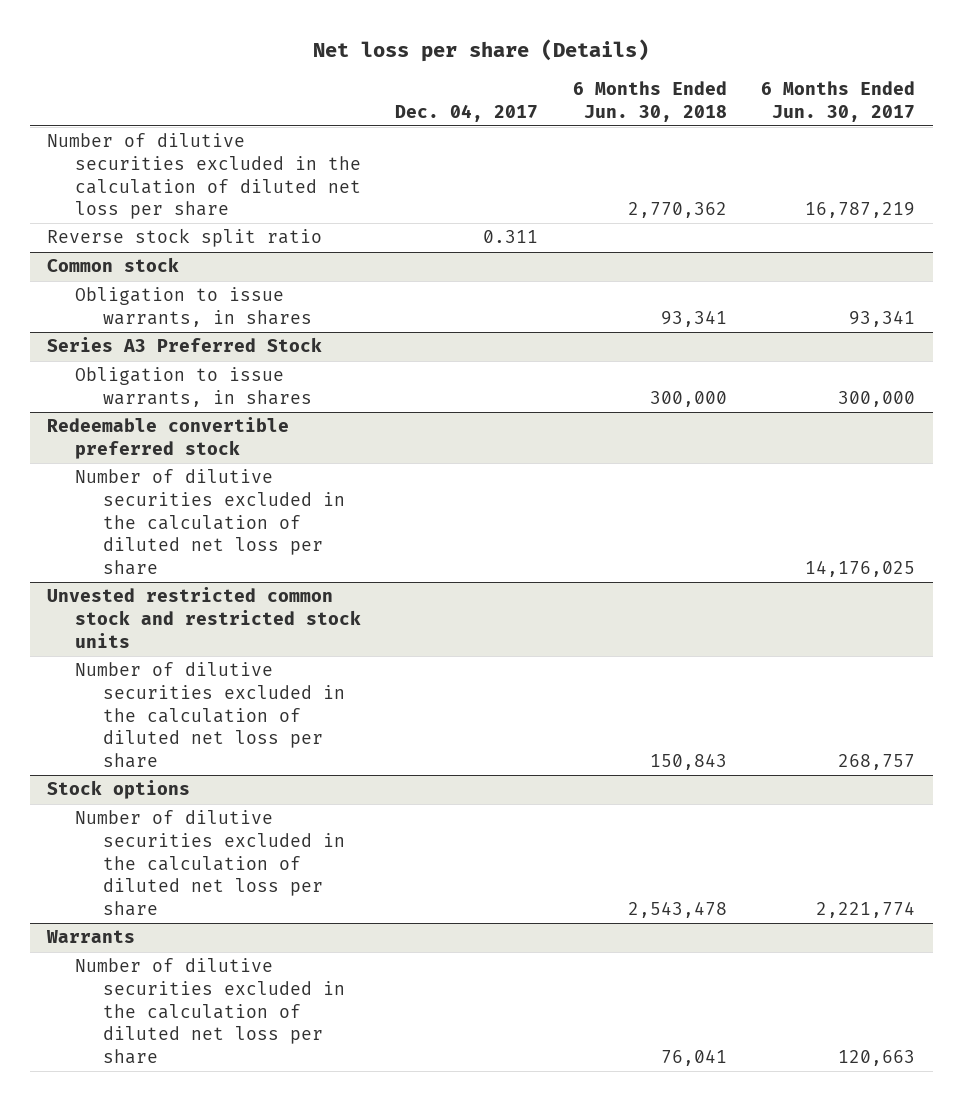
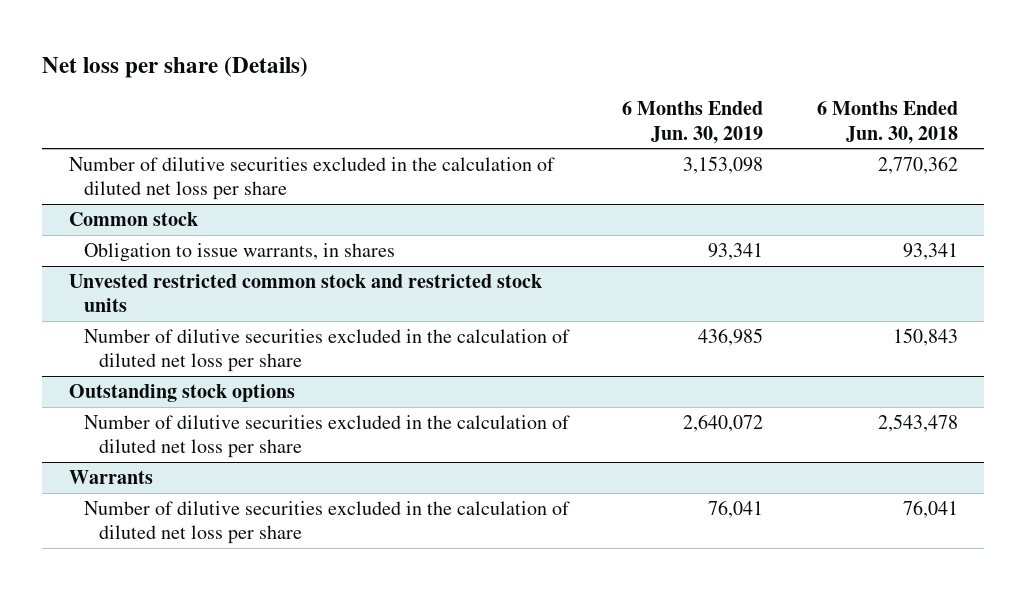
[395,103,539,122] Dec. 04, 2017 -> none
[761,81,916,122] 6 Months Ended Jun. 30, 2017 -> none
none -> [622,100,764,144] 6 Months Ended Jun. 30, 2019
[47,228,323,248] Reverse stock split ratio -> none
[47,337,323,353] Series A3 Preferred Stock -> none
[75,367,312,407] Obligation to issue warrants, in shares -> none
[47,417,290,459] Redeemable convertible preferred stock -> none
[75,469,345,575] Number of dilutive securities excluded in the calculation of diluted net loss per share -> none
[47,780,191,800] Stock options -> [68,383,295,402] Outstanding stock options

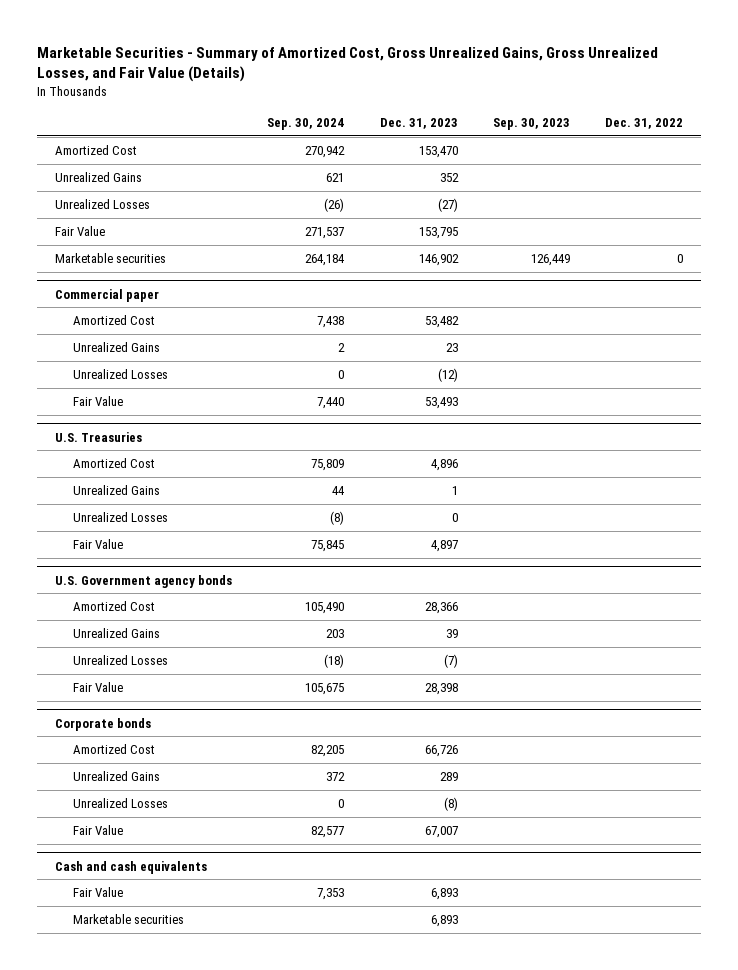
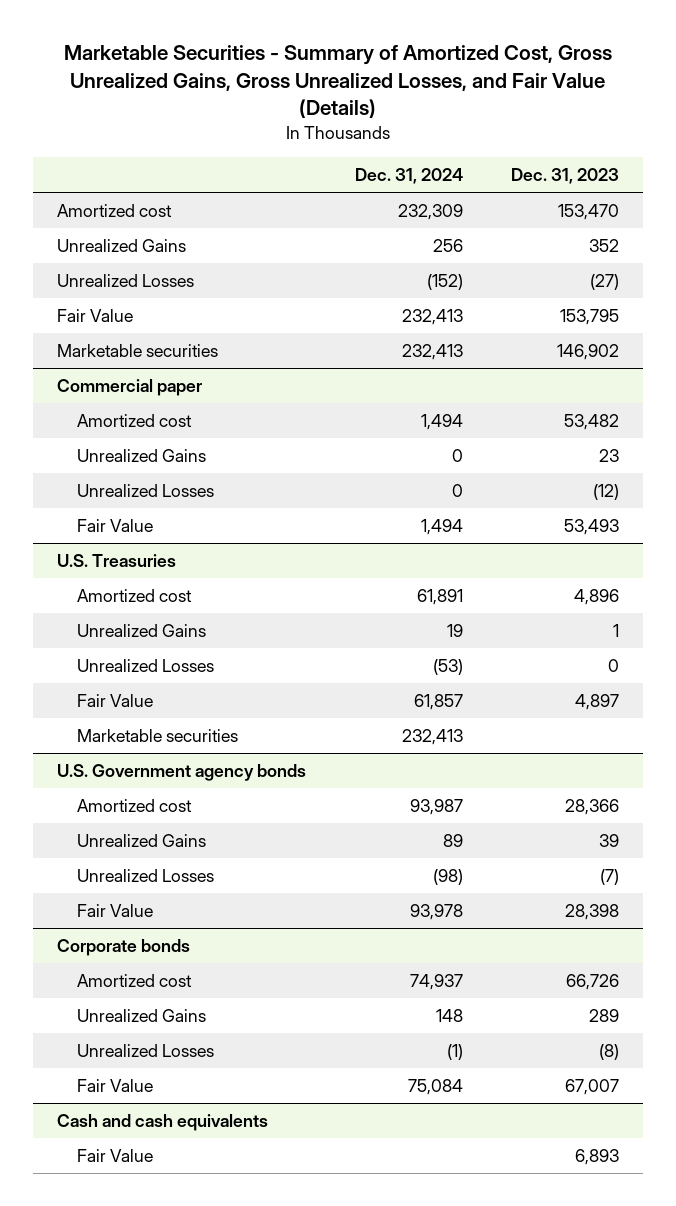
[267,118,345,131] Sep. 30, 2024 -> none
[492,118,570,131] Sep. 30, 2023 -> none
[605,118,684,130] Dec. 31, 2022 -> none
none -> [354,168,463,185] Dec. 31, 2024
[54,145,137,156] Amortized Cost -> [57,204,173,218] Amortized cost
[72,315,155,326] Amortized Cost -> [77,414,193,428] Amortized cost
[72,458,155,469] Amortized Cost -> [77,589,193,603] Amortized cost
none -> [77,729,239,743] Marketable securities
[72,601,155,612] Amortized Cost -> [77,799,193,813] Amortized cost
[72,744,155,755] Amortized Cost -> [77,974,193,988] Amortized cost
[72,914,184,925] Marketable securities -> none

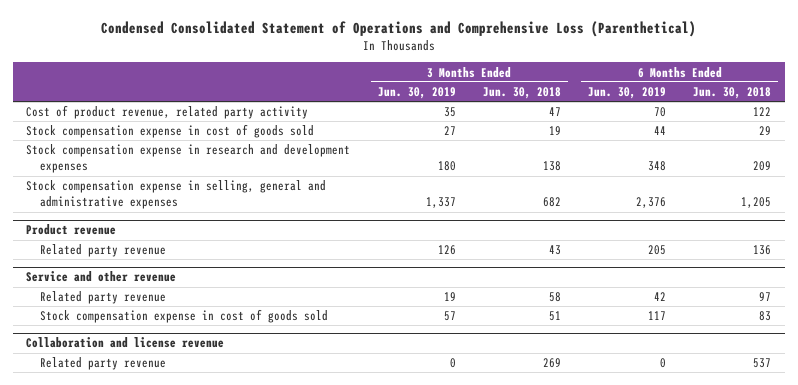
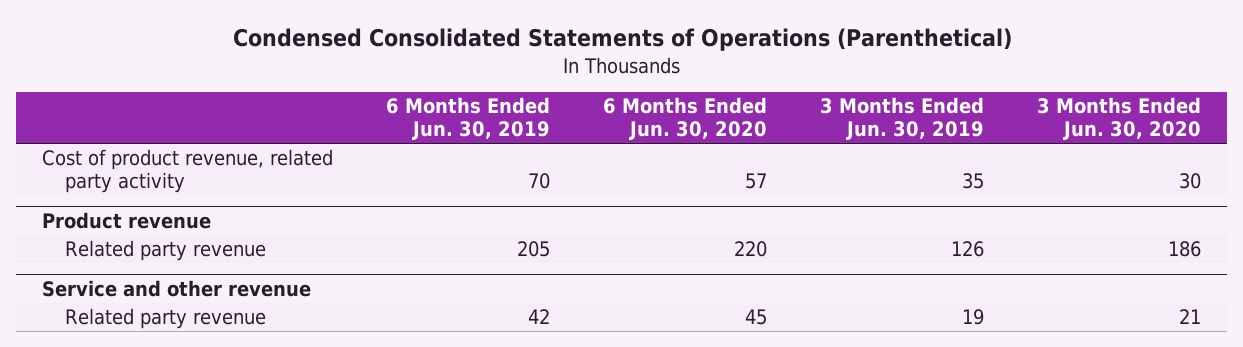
[100,20,696,37] Condensed Consolidated Statement of Operations and Comprehensive Loss (Parenthetical) -> [232,28,1012,52] Condensed Consolidated Statements of Operations (Parenthetical)
[482,87,561,100] Jun. 30, 2018 -> none
[693,87,772,100] Jun. 30, 2018 -> none
none -> [603,97,768,141] 6 Months Ended Jun. 30, 2020
none -> [1037,97,1202,141] 3 Months Ended Jun. 30, 2020
[26,124,315,139] Stock compensation expense in cost of goods sold -> none
[26,144,351,174] Stock compensation expense in research and development expenses -> none
[26,180,327,210] Stock compensation expense in selling, general and administrative expenses -> none
[40,309,329,324] Stock compensation expense in cost of goods sold -> none
[26,337,225,349] Collaboration and license revenue -> none
[40,357,167,371] Related party revenue -> none

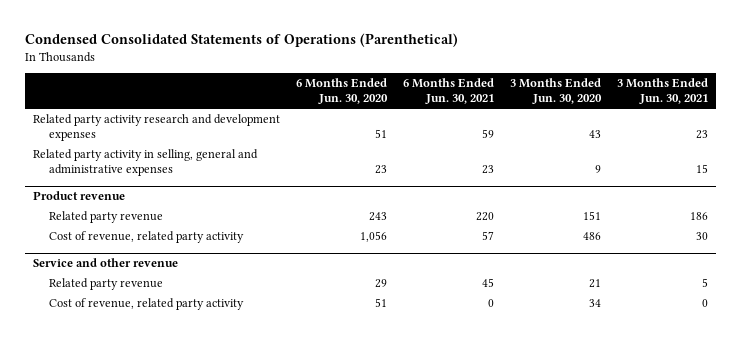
[386,97,551,141] 6 Months Ended Jun. 30, 2019 -> none
[820,97,985,141] 3 Months Ended Jun. 30, 2019 -> none
none -> [402,78,494,105] 6 Months Ended Jun. 30, 2021
none -> [617,78,709,105] 3 Months Ended Jun. 30, 2021
[42,149,334,194] Cost of product revenue, related party activity -> none
none -> [32,113,280,142] Related party activity research and development expenses
none -> [32,148,258,177] Related party activity in selling, general and administrative expenses
[734,241,768,258] 220 -> [368,211,387,221] 243
[1168,241,1202,258] 186 -> [583,210,602,220] 151
none -> [49,230,245,243] Cost of revenue, related party activity
[745,309,768,326] 45 -> [374,278,387,288] 29
none -> [49,297,245,310] Cost of revenue, related party activity

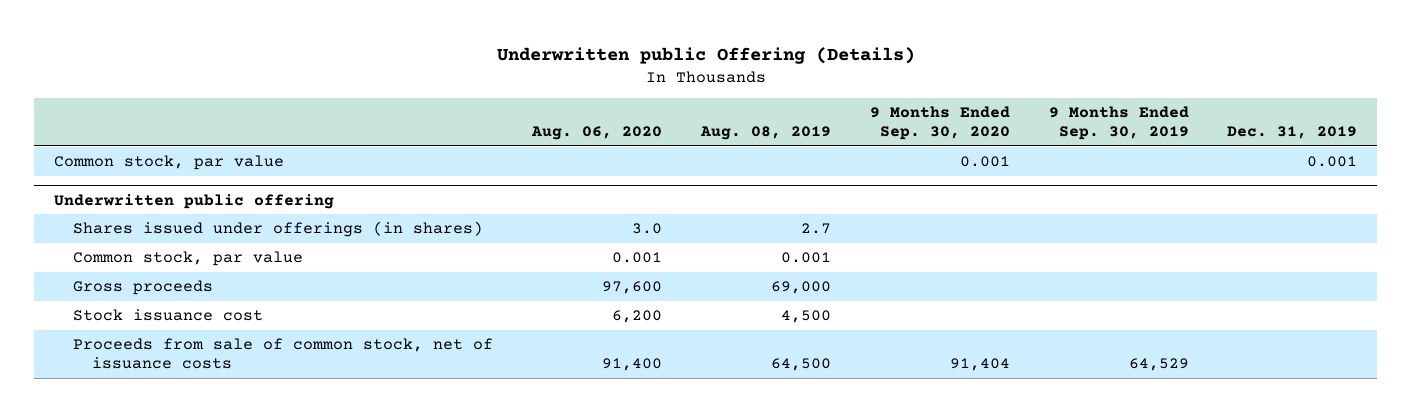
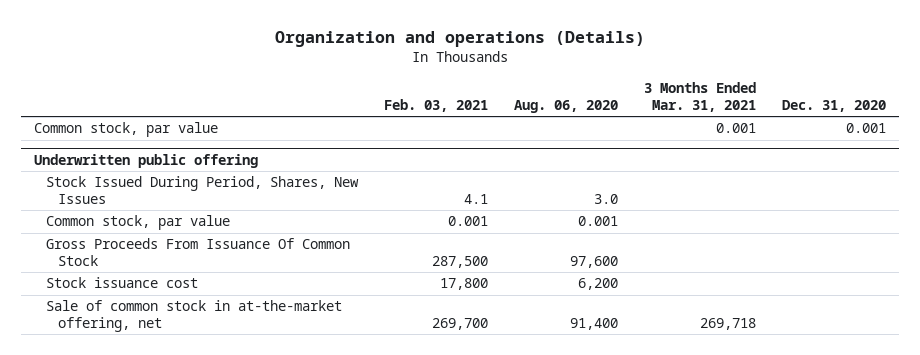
[496,46,915,64] Underwritten public Offering (Details) -> [274,31,645,48] Organization and operations (Details)
[699,126,831,141] Aug. 08, 2019 -> none
[869,106,1010,141] 9 Months Ended Sep. 30, 2020 -> none
[1048,106,1189,141] 9 Months Ended Sep. 30, 2019 -> none
[1227,126,1358,140] Dec. 31, 2019 -> none
none -> [384,98,489,112] Feb. 03, 2021
none -> [643,82,756,112] 3 Months Ended Mar. 31, 2021
none -> [781,99,886,112] Dec. 31, 2020
[72,221,483,238] Shares issued under offerings (in shares) -> [46,176,360,205] Stock Issued During Period, Shares, New Issues
[72,280,213,296] Gross proceeds -> [46,238,351,267] Gross Proceeds From Issuance Of Common Stock
[72,338,493,370] Proceeds from sale of common stock, net of issuance costs -> [46,300,343,333] Sale of common stock in at-the-market offering, net

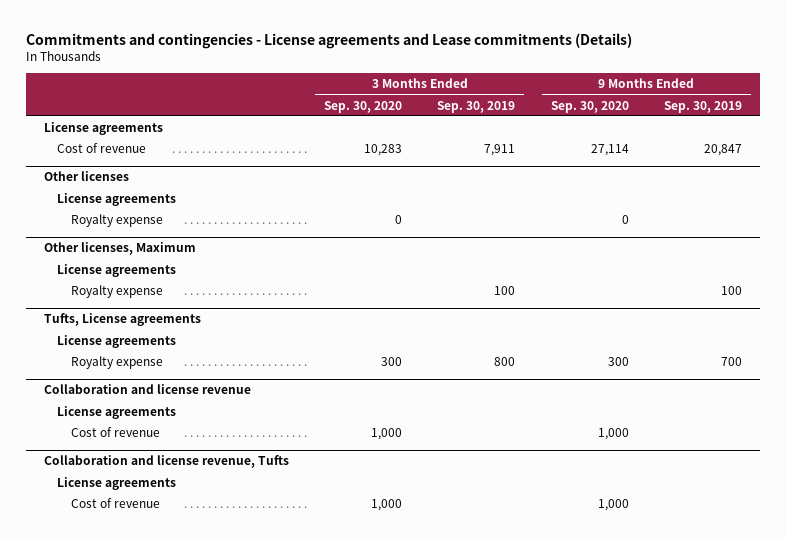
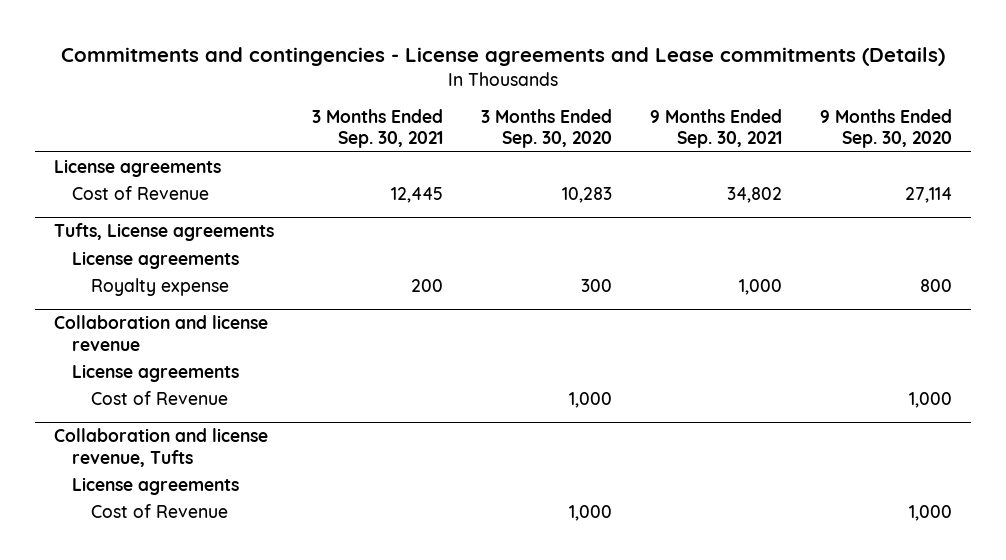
[437,100,516,113] Sep. 30, 2019 -> none
[663,100,742,113] Sep. 30, 2019 -> none
none -> [311,109,443,149] 3 Months Ended Sep. 30, 2021
none -> [650,109,783,149] 9 Months Ended Sep. 30, 2021
[43,171,129,182] Other licenses -> none
[57,193,177,207] License agreements -> none
[70,214,163,228] Royalty expense -> none
[43,242,196,256] Other licenses, Maximum -> none
[57,264,177,278] License agreements -> none
[70,285,163,299] Royalty expense -> none
[57,143,147,154] Cost of revenue -> [72,185,210,200] Cost of Revenue
[607,357,629,367] 300 -> [920,278,953,292] 800
[70,427,160,438] Cost of revenue -> [90,390,228,405] Cost of Revenue
[70,498,160,509] Cost of revenue -> [90,503,228,518] Cost of Revenue

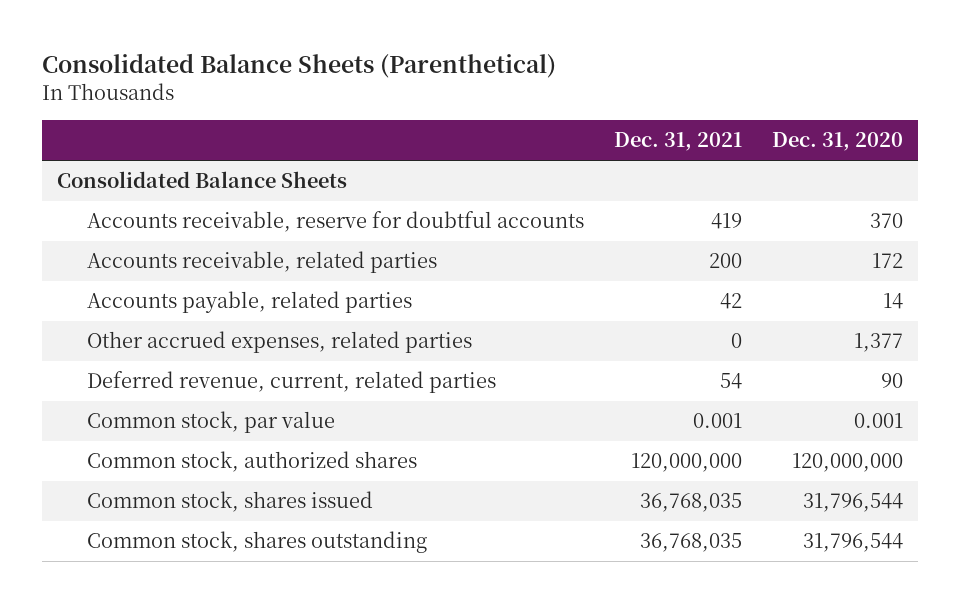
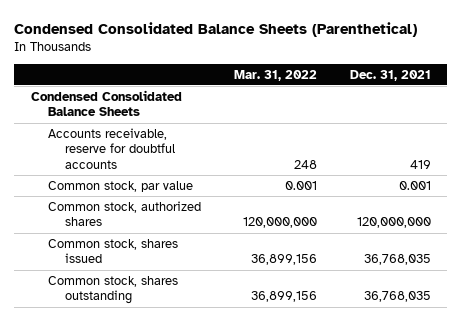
[42,53,557,79] Consolidated Balance Sheets (Parenthetical) -> [14,21,418,37] Condensed Consolidated Balance Sheets (Parenthetical)
[772,132,904,152] Dec. 31, 2020 -> none
none -> [233,69,317,81] Mar. 31, 2022
[57,171,348,189] Consolidated Balance Sheets -> [30,89,182,117] Condensed Consolidated Balance Sheets
[87,251,438,274] Accounts receivable, related parties -> none
[87,291,413,314] Accounts payable, related parties -> none
[87,331,473,354] Other accrued expenses, related parties -> none
[87,371,497,394] Deferred revenue, current, related parties -> none

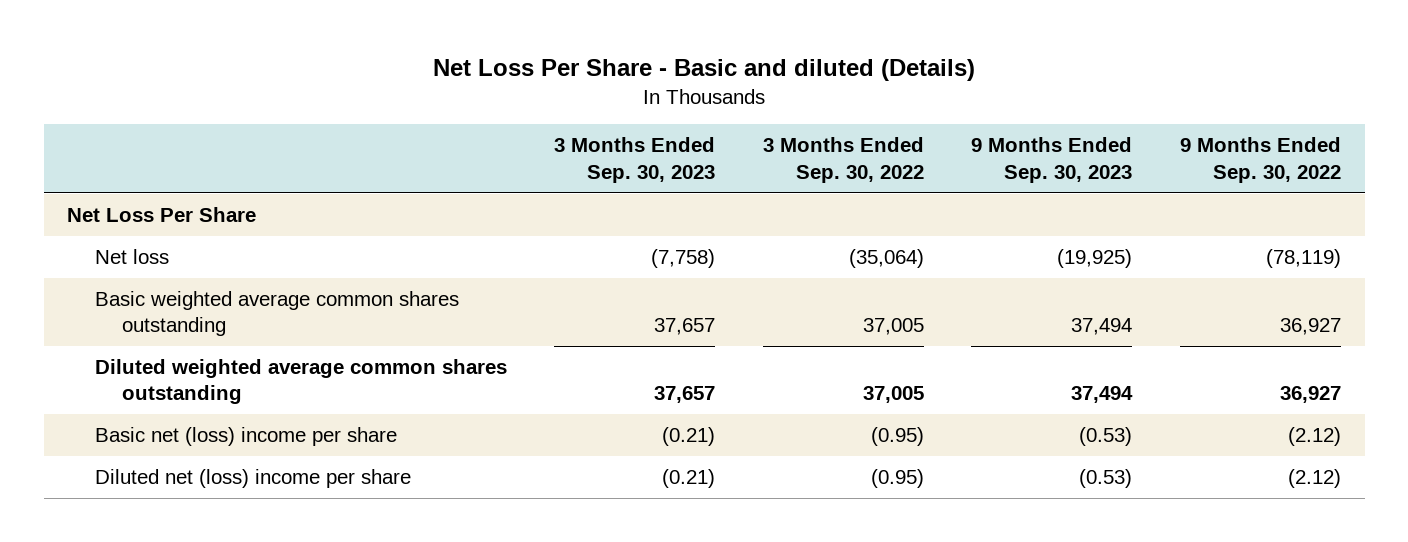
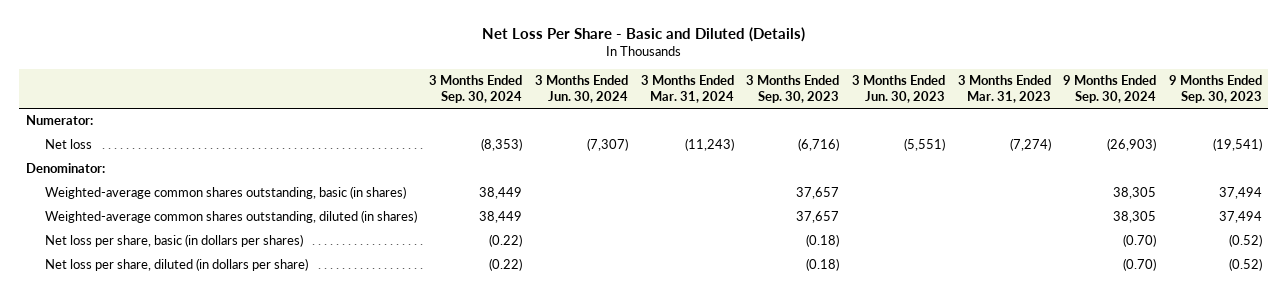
[433,58,976,81] Net Loss Per Share - Basic and diluted (Details) -> [481,26,805,42] Net Loss Per Share - Basic and Diluted (Details)
[762,137,924,183] 3 Months Ended Sep. 30, 2022 -> none
[1179,137,1341,183] 9 Months Ended Sep. 30, 2022 -> none
none -> [429,74,523,104] 3 Months Ended Sep. 30, 2024
none -> [534,74,628,104] 3 Months Ended Jun. 30, 2024
none -> [640,74,734,104] 3 Months Ended Mar. 31, 2024
none -> [851,74,945,104] 3 Months Ended Jun. 30, 2023
none -> [957,74,1051,104] 3 Months Ended Mar. 31, 2023
none -> [1063,74,1157,104] 9 Months Ended Sep. 30, 2024
[67,207,257,223] Net Loss Per Share -> none
none -> [25,115,93,126] Numerator:
[651,249,716,269] (7,758) -> [798,138,840,152] (6,716)
[1057,249,1133,269] (19,925) -> [1212,138,1262,152] (19,541)
none -> [25,163,105,174] Denominator:
[94,291,459,337] Basic weighted average common shares outstanding -> [44,186,406,200] Weighted-average common shares outstanding, basic (in shares)
[94,359,507,405] Diluted weighted average common shares outstanding -> [44,210,417,224] Weighted-average common shares outstanding, diluted (in shares)
[94,427,397,447] Basic net (loss) income per share -> [44,234,303,248] Net loss per share, basic (in dollars per shares)
[662,427,716,447] (0.21) -> [806,234,840,248] (0.18)
[1079,427,1133,447] (0.53) -> [1228,234,1262,248] (0.52)
[94,469,411,489] Diluted net (loss) income per share -> [44,258,308,272] Net loss per share, diluted (in dollars per share)
[662,469,716,489] (0.21) -> [806,258,840,272] (0.18)
[1079,469,1133,489] (0.53) -> [1228,258,1262,272] (0.52)

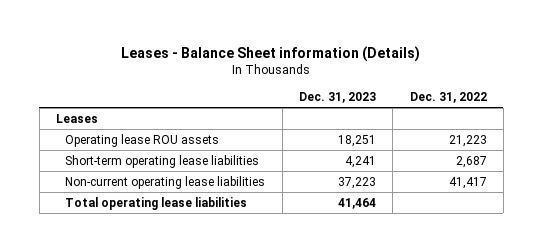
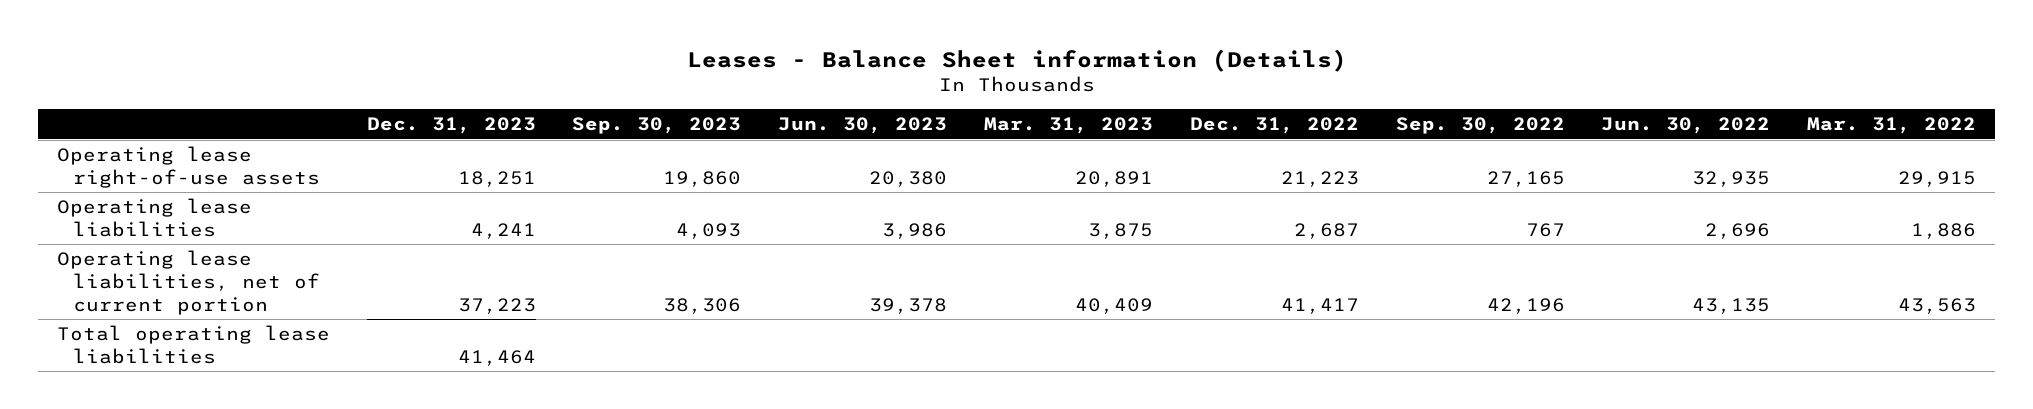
none -> [572,117,742,135] Sep. 30, 2023
none -> [778,117,948,135] Jun. 30, 2023
none -> [984,117,1154,135] Mar. 31, 2023
none -> [1395,117,1565,135] Sep. 30, 2022
none -> [1601,117,1771,135] Jun. 30, 2022
none -> [1807,117,1977,135] Mar. 31, 2022
[55,113,98,123] Leases -> none
[65,133,220,147] Operating lease ROU assets -> [56,146,320,188] Operating lease right-of-use assets
[65,154,260,168] Short-term operating lease liabilities -> [56,198,252,237] Operating lease liabilities
[65,175,266,189] Non-current operating lease liabilities -> [56,250,320,315] Operating lease liabilities, net of current portion

